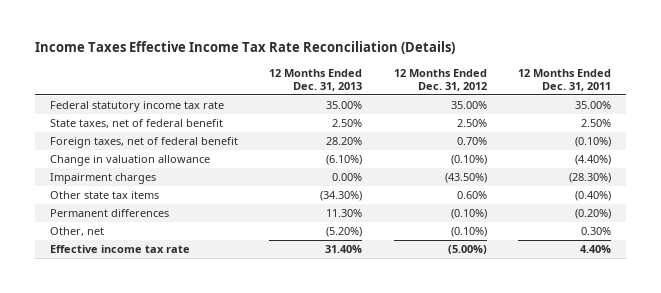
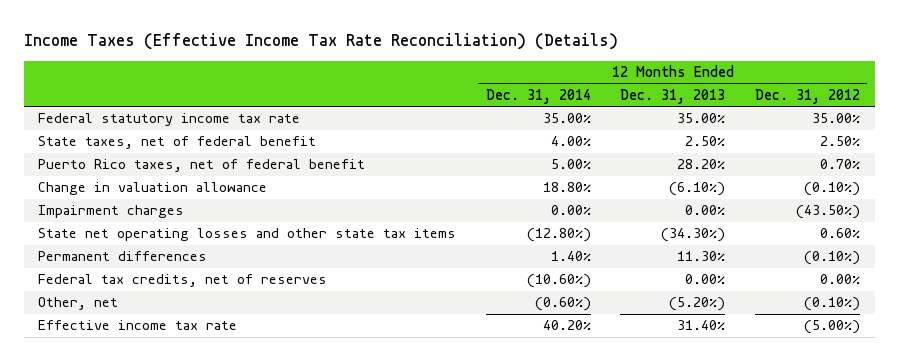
[34,41,455,55] Income Taxes Effective Income Tax Rate Reconciliation (Details) -> [23,33,618,51] Income Taxes (Effective Income Tax Rate Reconciliation) (Details)
[517,68,611,91] 12 Months Ended Dec. 31, 2011 -> none
none -> [485,88,591,104] Dec. 31, 2014
[50,137,239,149] Foreign taxes, net of federal benefit -> [38,159,366,173] Puerto Rico taxes, net of federal benefit
[50,191,160,200] Other state tax items -> [38,228,457,242] State net operating losses and other state tax items
none -> [38,274,328,288] Federal tax credits, net of reserves

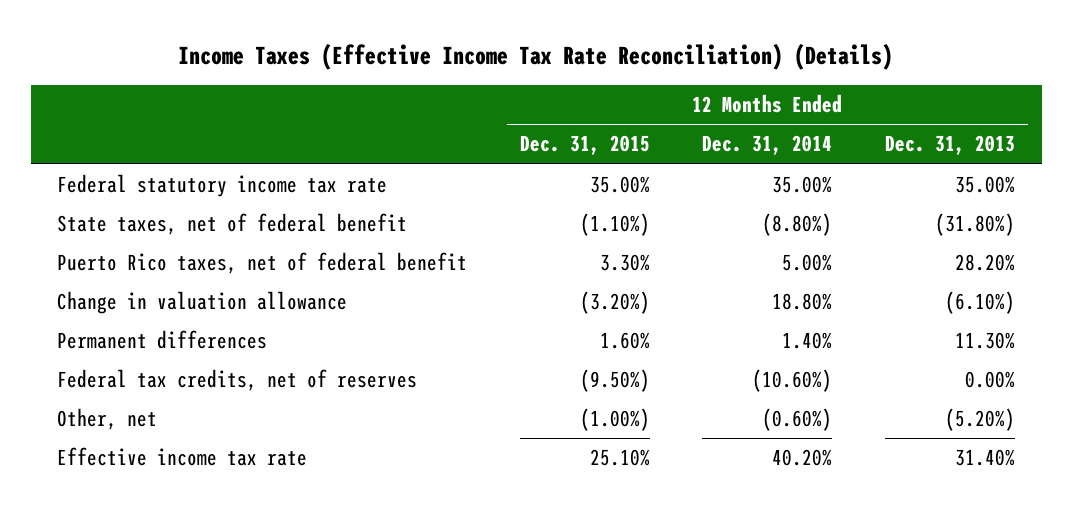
[754,88,860,104] Dec. 31, 2012 -> none
none -> [519,135,650,156] Dec. 31, 2015
[550,136,591,147] 4.00% -> [762,213,833,237] (8.80%)
[685,136,726,147] 2.50% -> [935,213,1016,237] (31.80%)
[38,205,185,219] Impairment charges -> none
[38,228,457,242] State net operating losses and other state tax items -> none

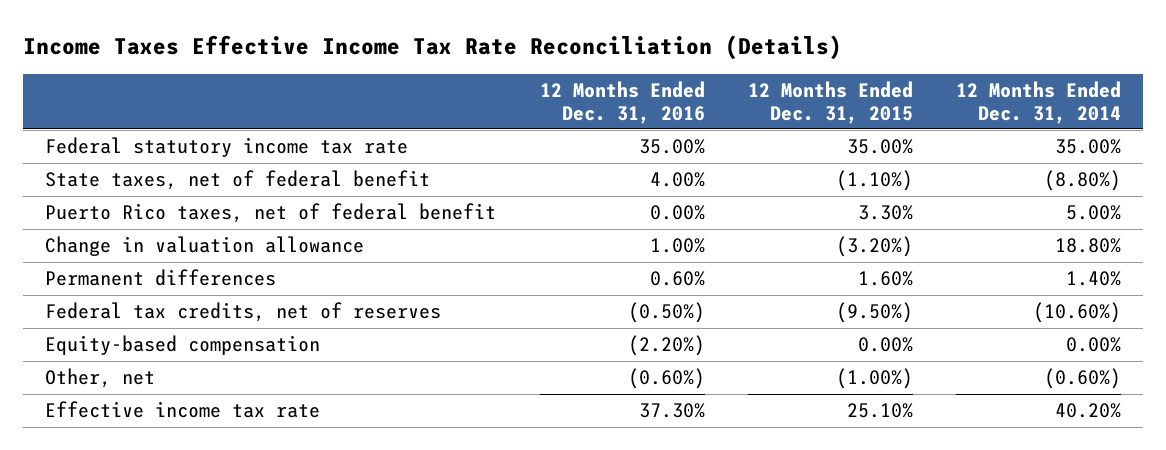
[178,42,894,70] Income Taxes (Effective Income Tax Rate Reconciliation) (Details) -> [23,34,843,60] Income Taxes Effective Income Tax Rate Reconciliation (Details)
[885,135,1016,156] Dec. 31, 2013 -> none
none -> [539,80,705,124] 12 Months Ended Dec. 31, 2016
none -> [45,335,321,356] Equity-based compensation

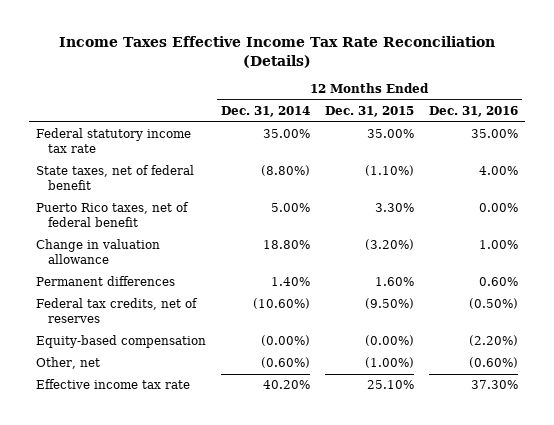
[857,337,913,353] 0.00% -> [364,335,414,347] (0.00%)
[1066,337,1122,353] 0.00% -> [261,335,311,347] (0.00%)

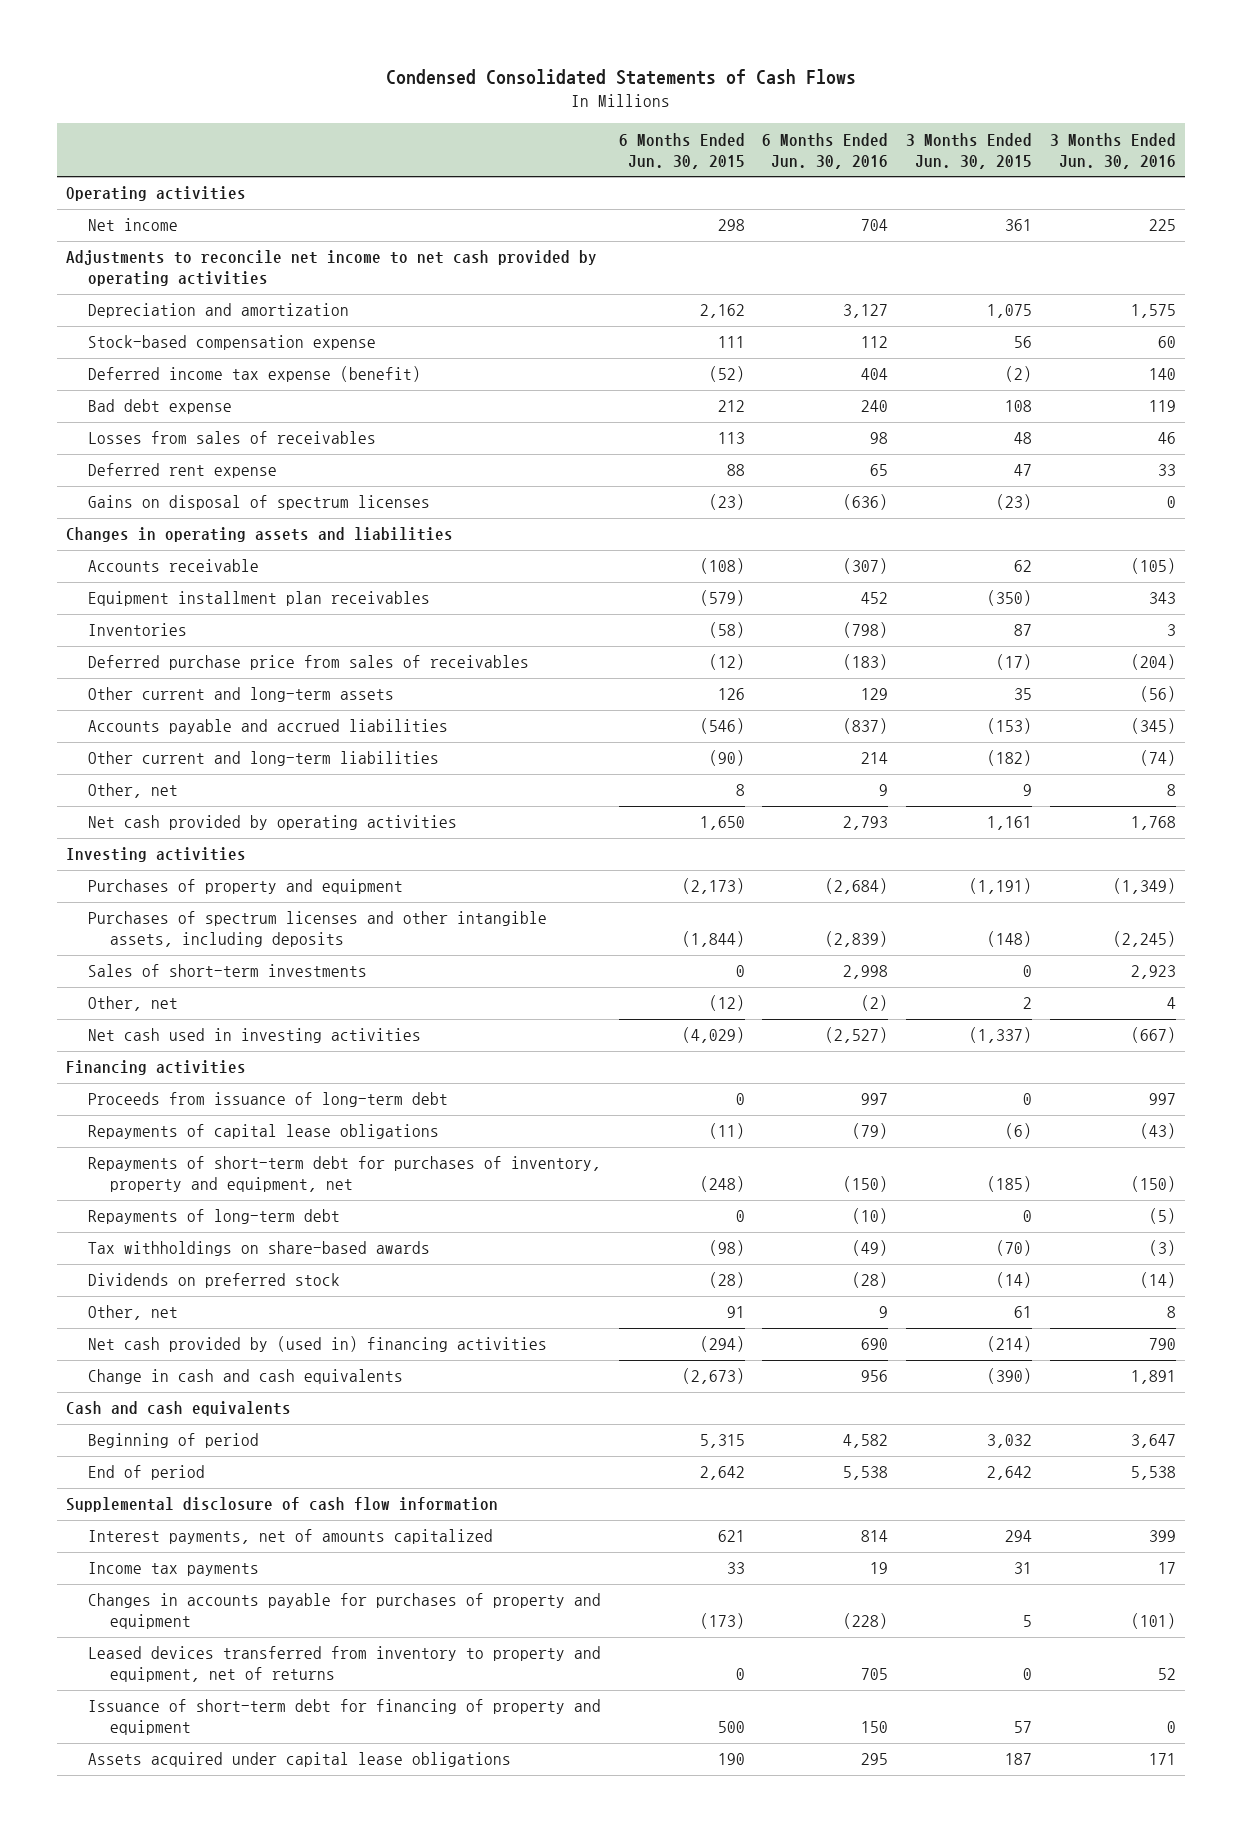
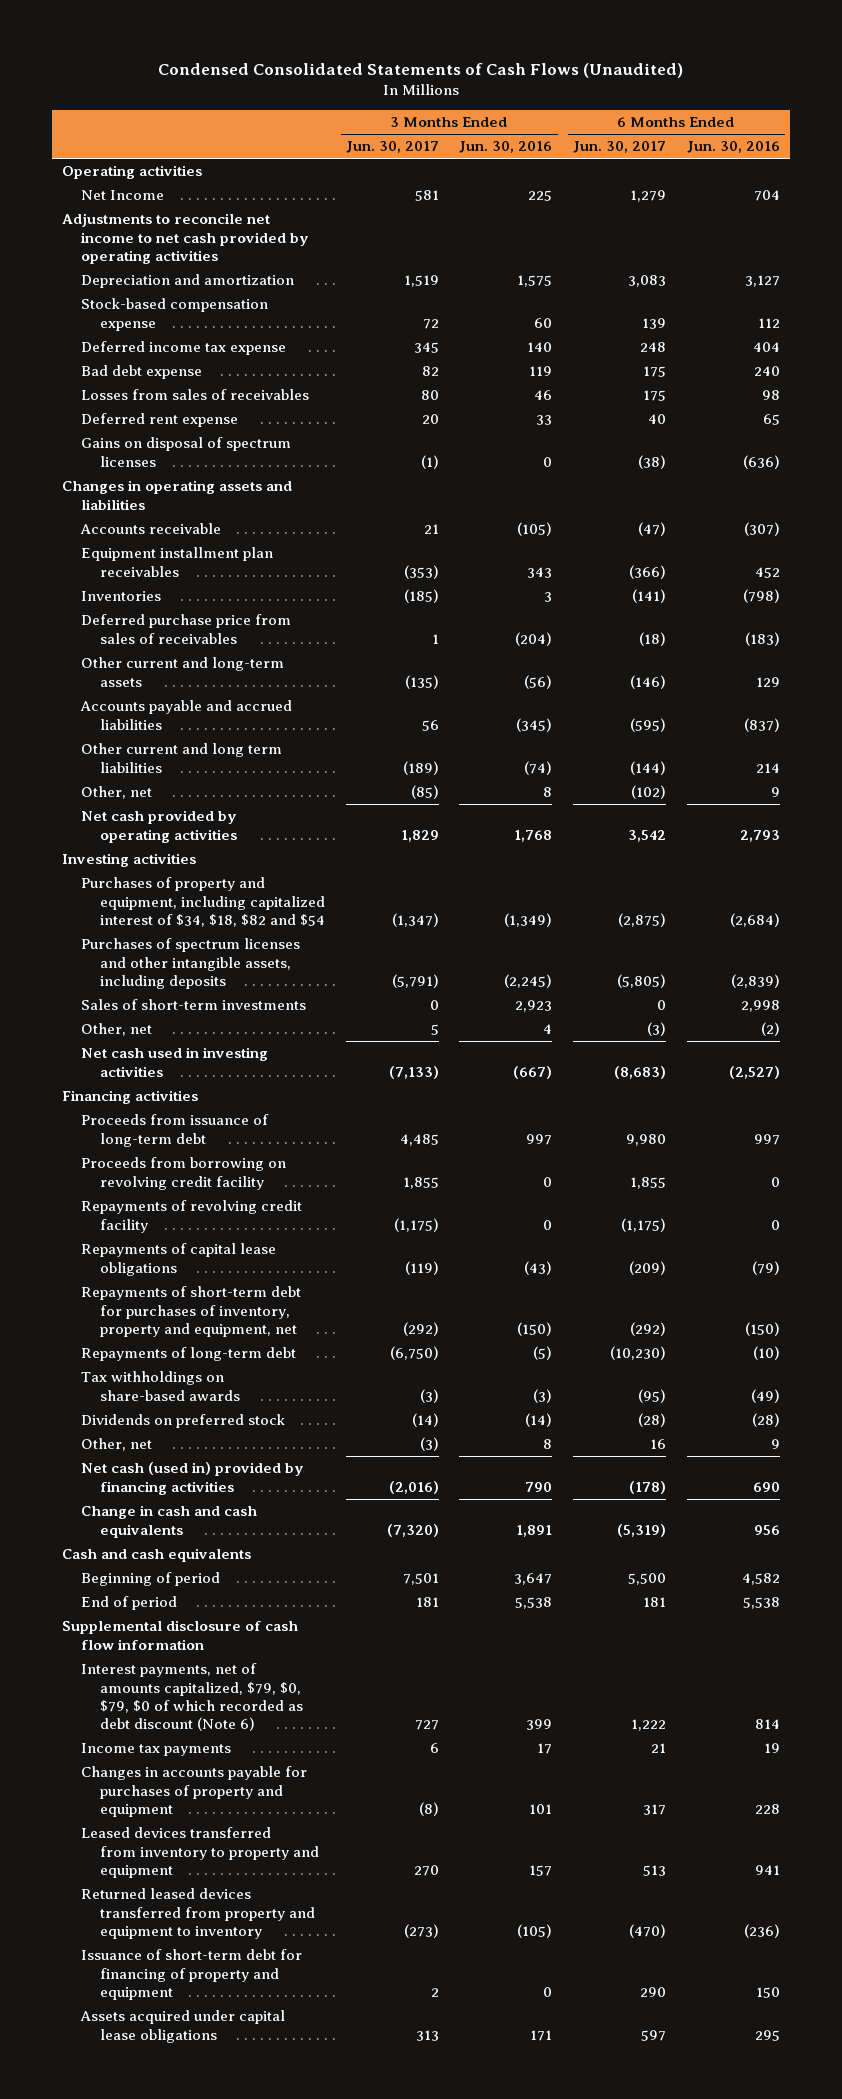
[385,69,856,86] Condensed Consolidated Statements of Cash Flows -> [157,62,683,78] Condensed Consolidated Statements of Cash Flows (Unaudited)
[618,132,745,169] 6 Months Ended Jun. 30, 2015 -> none
[906,132,1033,169] 3 Months Ended Jun. 30, 2015 -> none
none -> [345,141,439,154] Jun. 30, 2017
none -> [573,141,667,154] Jun. 30, 2017
[87,218,178,232] Net income -> [81,190,165,201] Net Income
[87,366,421,383] Deferred income tax expense (benefit) -> [81,341,287,356] Deferred income tax expense
[87,751,439,767] Other current and long-term liabilities -> [81,743,283,773] Other current and long term liabilities
[87,879,403,895] Purchases of property and equipment -> [81,877,326,927] Purchases of property and equipment, including capitalized interest of $34, $18, $82 and $54
none -> [81,1157,287,1190] Proceeds from borrowing on revolving credit facility
none -> [81,1200,303,1233] Repayments of revolving credit facility
[87,1336,547,1353] Net cash provided by (used in) financing activities -> [81,1462,305,1495] Net cash (used in) provided by financing activities
[87,1529,493,1545] Interest payments, net of amounts capitalized -> [81,1663,304,1732] Interest payments, net of amounts capitalized, $79, $0, $79, $0 of which recorded as debt discount (Note 6)
[843,1613,889,1630] (228) -> [754,1803,780,1814] 228
[1130,1613,1176,1630] (101) -> [529,1803,553,1814] 101
[87,1646,601,1683] Leased devices transferred from inventory to property and equipment, net of returns -> [81,1827,320,1878] Leased devices transferred from inventory to property and equipment
[861,1668,889,1681] 705 -> [754,1864,780,1875] 941
[1157,1668,1176,1681] 52 -> [529,1864,553,1876] 157
none -> [81,1888,316,1939] Returned leased devices transferred from property and equipment to inventory

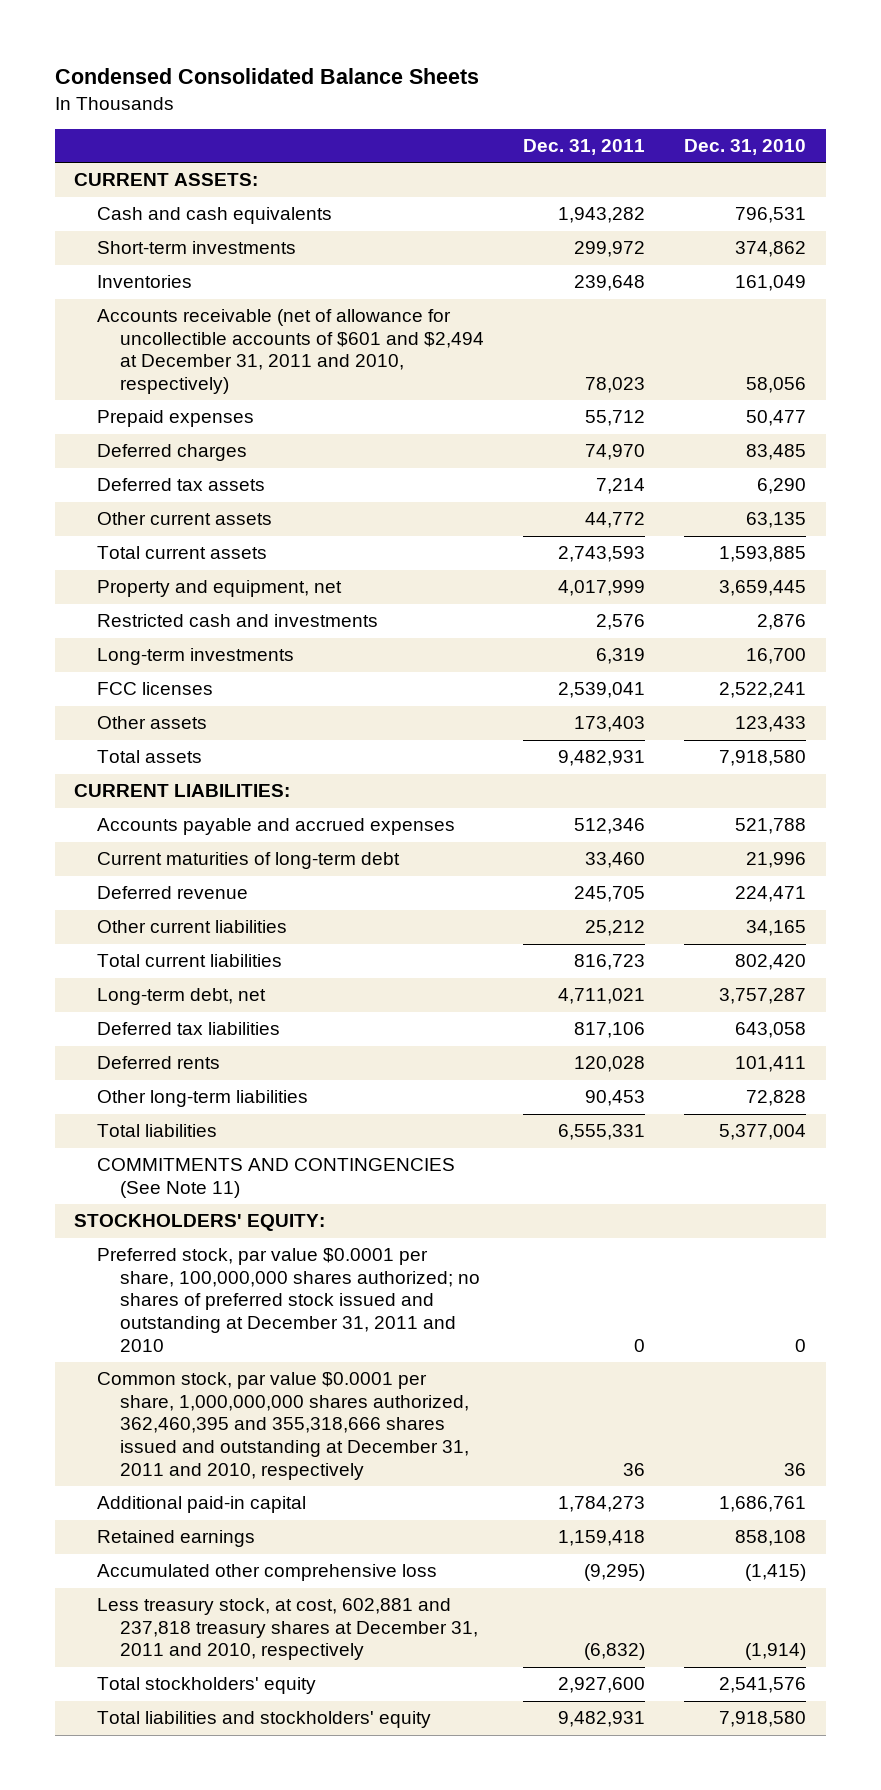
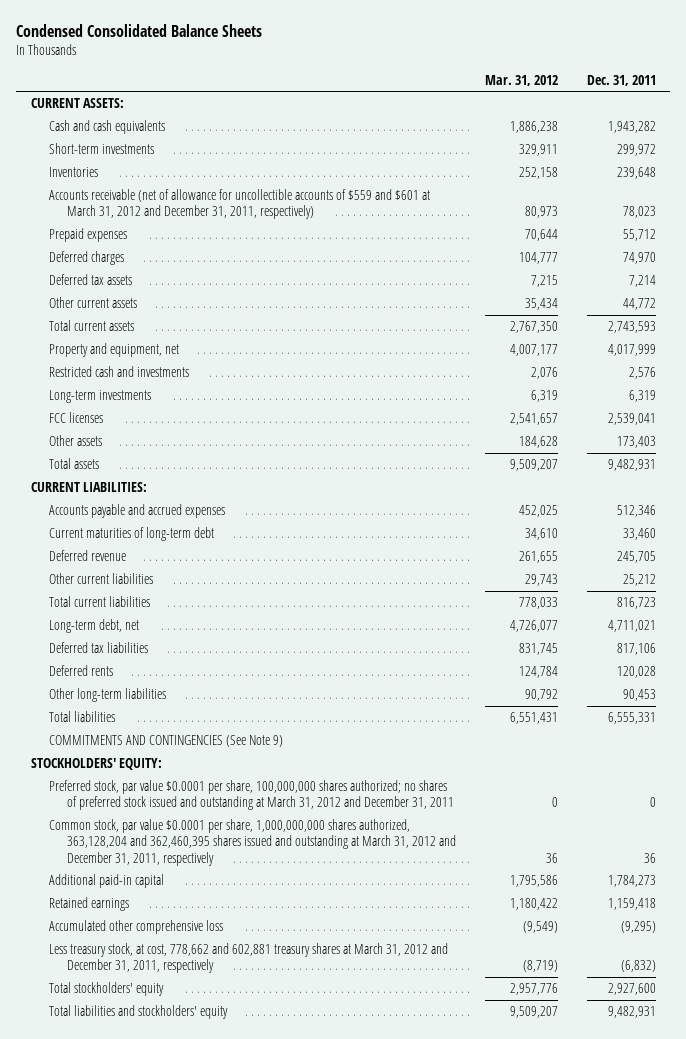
[684,138,807,155] Dec. 31, 2010 -> none
none -> [484,74,558,86] Mar. 31, 2012
[97,309,485,395] Accounts receivable (net of allowance for uncollectible accounts of $601 and $2,494 at December 31, 2011 and 2010, respectively) -> [48,189,430,220] Accounts receivable (net of allowance for uncollectible accounts of $559 and $601 at March 31, 2012 and December 31, 2011, respectively)
[97,1158,456,1198] COMMITMENTS AND CONTINGENCIES (See Note 11) -> [48,735,283,748] COMMITMENTS AND CONTINGENCIES (See Note 9)
[97,1248,481,1352] Preferred stock, par value $0.0001 per share, 100,000,000 shares authorized; no shares of preferred stock issued and outstanding at December 31, 2011 and 2010 -> [48,780,454,811] Preferred stock, par value $0.0001 per share, 100,000,000 shares authorized; no shares of preferred stock issued and outstanding at March 31, 2012 and December 31, 2011
[97,1372,470,1480] Common stock, par value $0.0001 per share, 1,000,000,000 shares authorized, 362,460,395 and 355,318,666 shares issued and outstanding at December 31, 2011 and 2010, respectively -> [48,819,456,866] Common stock, par value $0.0001 per share, 1,000,000,000 shares authorized, 363,128,204 and 362,460,395 shares issued and outstanding at March 31, 2012 and December 31, 2011, respectively
[97,1598,479,1661] Less treasury stock, at cost, 602,881 and 237,818 treasury shares at December 31, 2011 and 2010, respectively -> [48,943,448,974] Less treasury stock, at cost, 778,662 and 602,881 treasury shares at March 31, 2012 and December 31, 2011, respectively

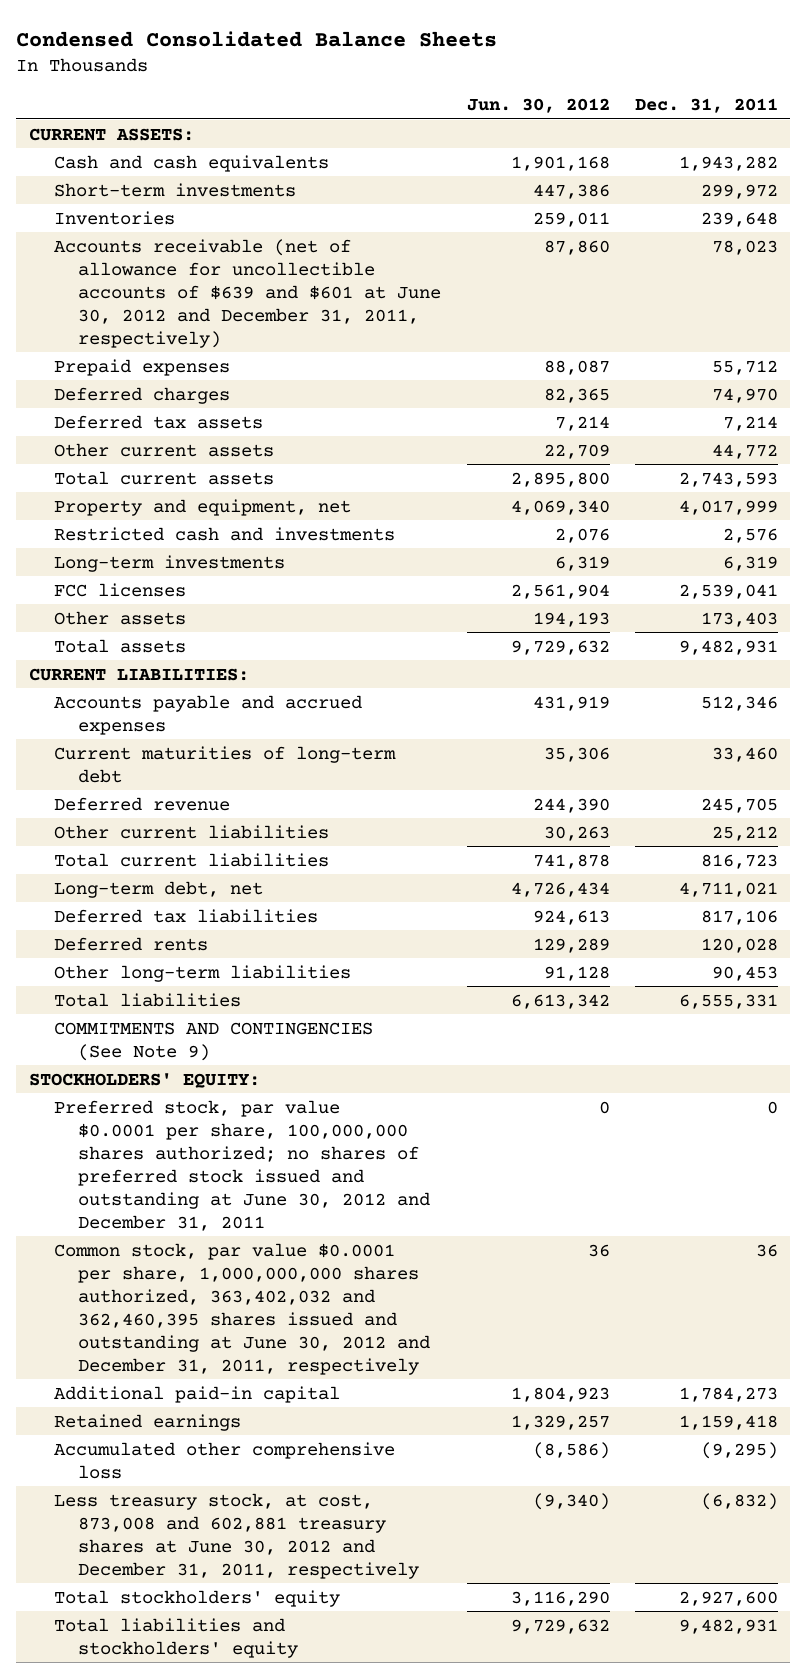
[484,74,558,86] Mar. 31, 2012 -> none
none -> [466,98,610,114] Jun. 30, 2012
[48,189,430,220] Accounts receivable (net of allowance for uncollectible accounts of $559 and $601 at March 31, 2012 and December 31, 2011, respectively) -> [53,238,442,348] Accounts receivable (net of allowance for uncollectible accounts of $639 and $601 at June 30, 2012 and December 31, 2011, respectively)
[48,780,454,811] Preferred stock, par value $0.0001 per share, 100,000,000 shares authorized; no shares of preferred stock issued and outstanding at March 31, 2012 and December 31, 2011 -> [53,1099,431,1231] Preferred stock, par value $0.0001 per share, 100,000,000 shares authorized; no shares of preferred stock issued and outstanding at June 30, 2012 and December 31, 2011
[48,819,456,866] Common stock, par value $0.0001 per share, 1,000,000,000 shares authorized, 363,128,204 and 362,460,395 shares issued and outstanding at March 31, 2012 and December 31, 2011, respectively -> [53,1242,431,1375] Common stock, par value $0.0001 per share, 1,000,000,000 shares authorized, 363,402,032 and 362,460,395 shares issued and outstanding at June 30, 2012 and December 31, 2011, respectively
[48,943,448,974] Less treasury stock, at cost, 778,662 and 602,881 treasury shares at March 31, 2012 and December 31, 2011, respectively -> [53,1492,420,1579] Less treasury stock, at cost, 873,008 and 602,881 treasury shares at June 30, 2012 and December 31, 2011, respectively

